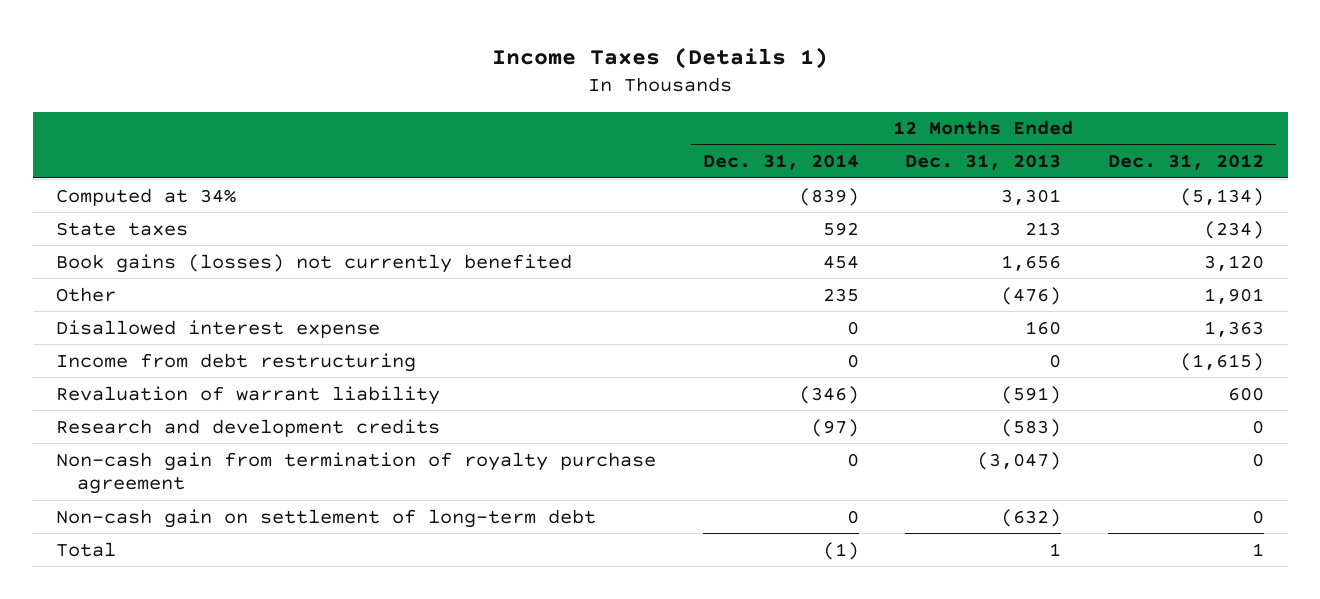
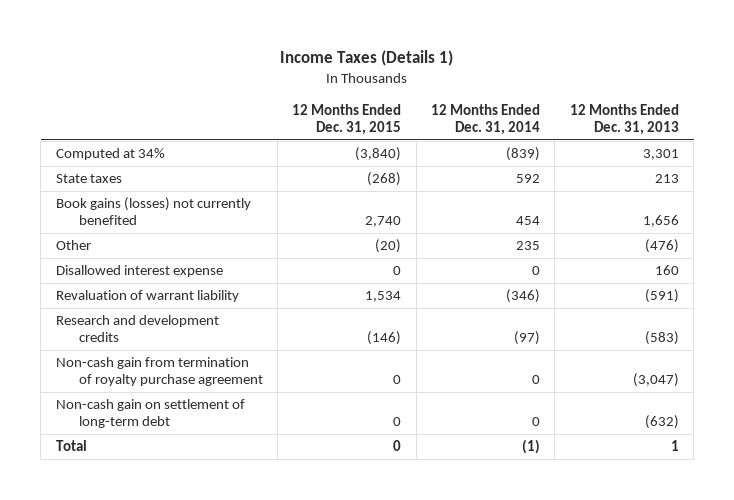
[1108,154,1265,171] Dec. 31, 2012 -> none
none -> [292,103,402,135] 12 Months Ended Dec. 31, 2015
[55,352,416,372] Income from debt restructuring -> none

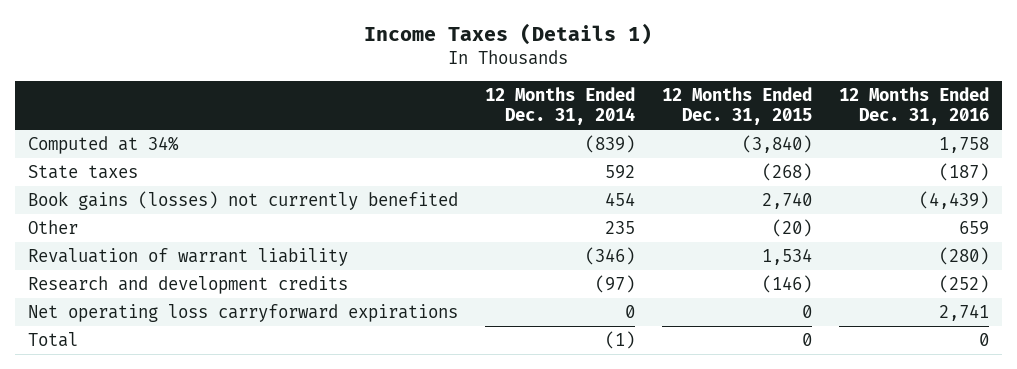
[569,103,679,135] 12 Months Ended Dec. 31, 2013 -> none
none -> [838,86,989,125] 12 Months Ended Dec. 31, 2016
[55,265,223,278] Disallowed interest expense -> none
[55,357,263,387] Non-cash gain from termination of royalty purchase agreement -> none
[55,399,245,429] Non-cash gain on settlement of long-term debt -> none
none -> [28,304,459,323] Net operating loss carryforward expirations

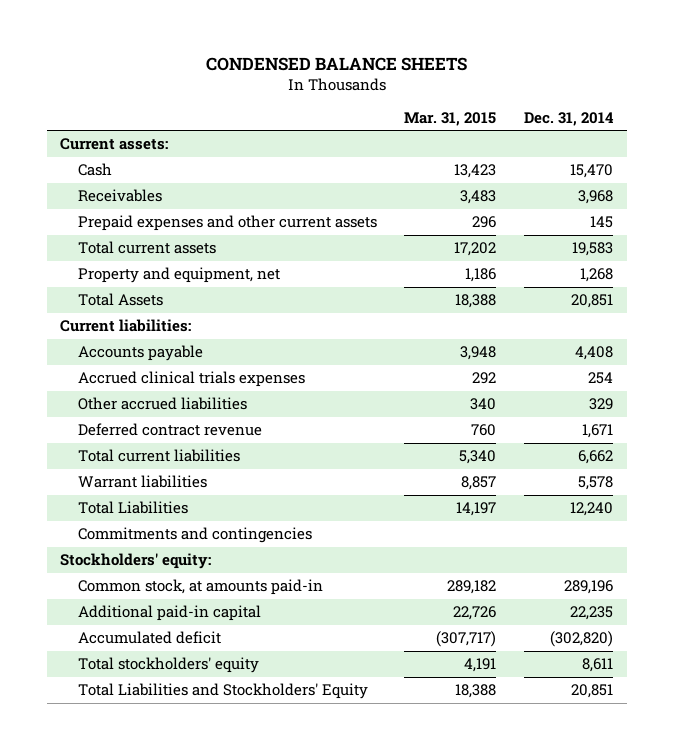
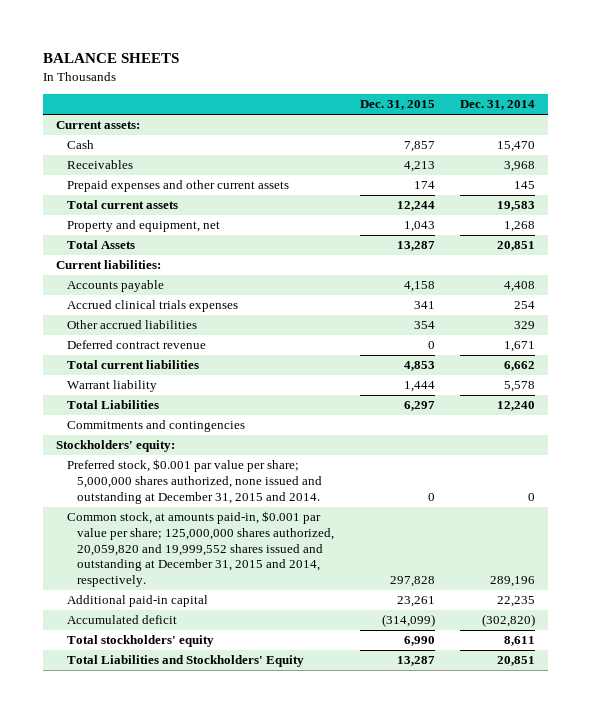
[205,56,467,71] CONDENSED BALANCE SHEETS -> [43,53,180,64] BALANCE SHEETS
[404,111,497,126] Mar. 31, 2015 -> none
none -> [359,100,435,111] Dec. 31, 2015
[77,475,207,489] Warrant liabilities -> [66,380,157,393] Warrant liability
none -> [66,459,323,504] Preferred stock, $0.001 par value per share; 5,000,000 shares authorized, none issued and outstanding at December 31, 2015 and 2014.
[77,579,323,596] Common stock, at amounts paid-in -> [66,511,335,588] Common stock, at amounts paid-in, $0.001 par value per share; 125,000,000 shares authorized, 20,059,820 and 19,999,552 shares issued and outstanding at December 31, 2015 and 2014, respectively.

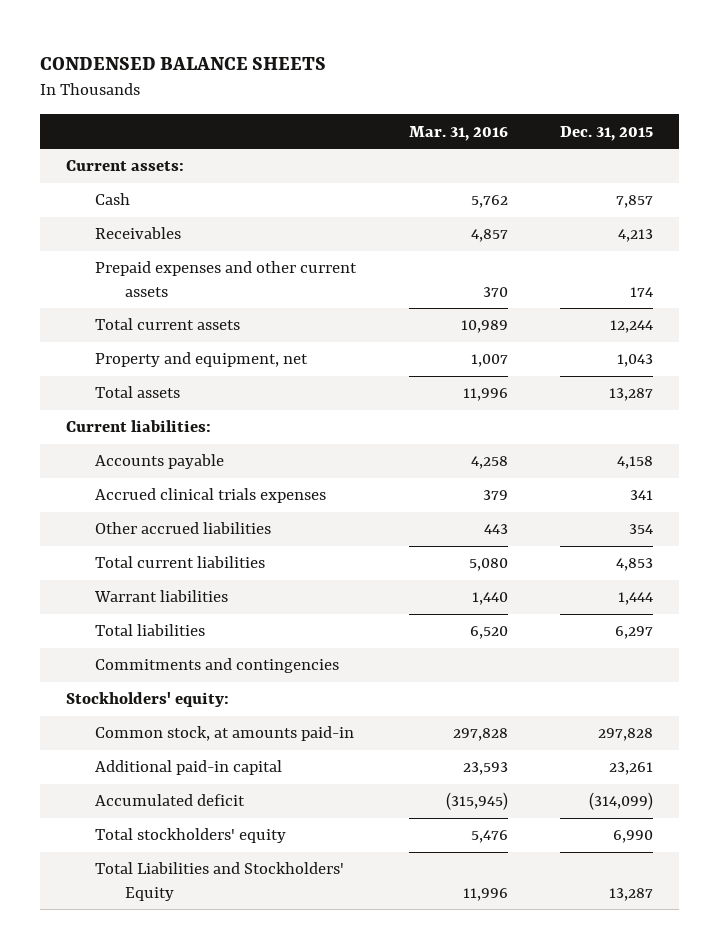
[43,53,180,64] BALANCE SHEETS -> [39,56,326,70] CONDENSED BALANCE SHEETS
[460,100,536,111] Dec. 31, 2014 -> none
none -> [408,125,508,141] Mar. 31, 2016
[66,240,135,250] Total Assets -> [95,386,181,399] Total assets
[66,340,206,350] Deferred contract revenue -> none
[66,380,157,393] Warrant liability -> [94,590,229,603] Warrant liabilities
[66,400,159,410] Total Liabilities -> [95,624,206,637] Total liabilities
[66,459,323,504] Preferred stock, $0.001 par value per share; 5,000,000 shares authorized, none issued and outstanding at December 31, 2015 and 2014. -> none
[66,511,335,588] Common stock, at amounts paid-in, $0.001 par value per share; 125,000,000 shares authorized, 20,059,820 and 19,999,552 shares issued and outstanding at December 31, 2015 and 2014, respectively. -> [95,726,355,742] Common stock, at amounts paid-in

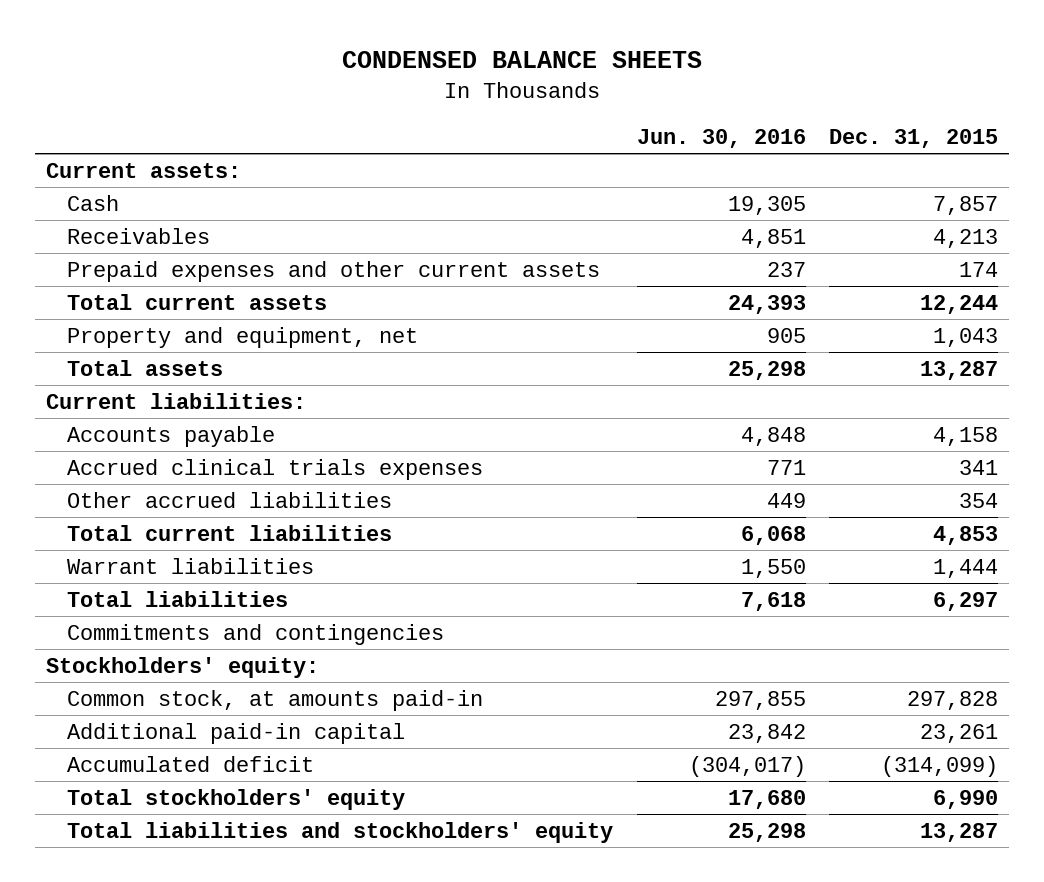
[408,125,508,141] Mar. 31, 2016 -> none
none -> [636,128,806,148] Jun. 30, 2016
[95,862,345,901] Total Liabilities and Stockholders' Equity -> [67,821,614,843] Total liabilities and stockholders' equity

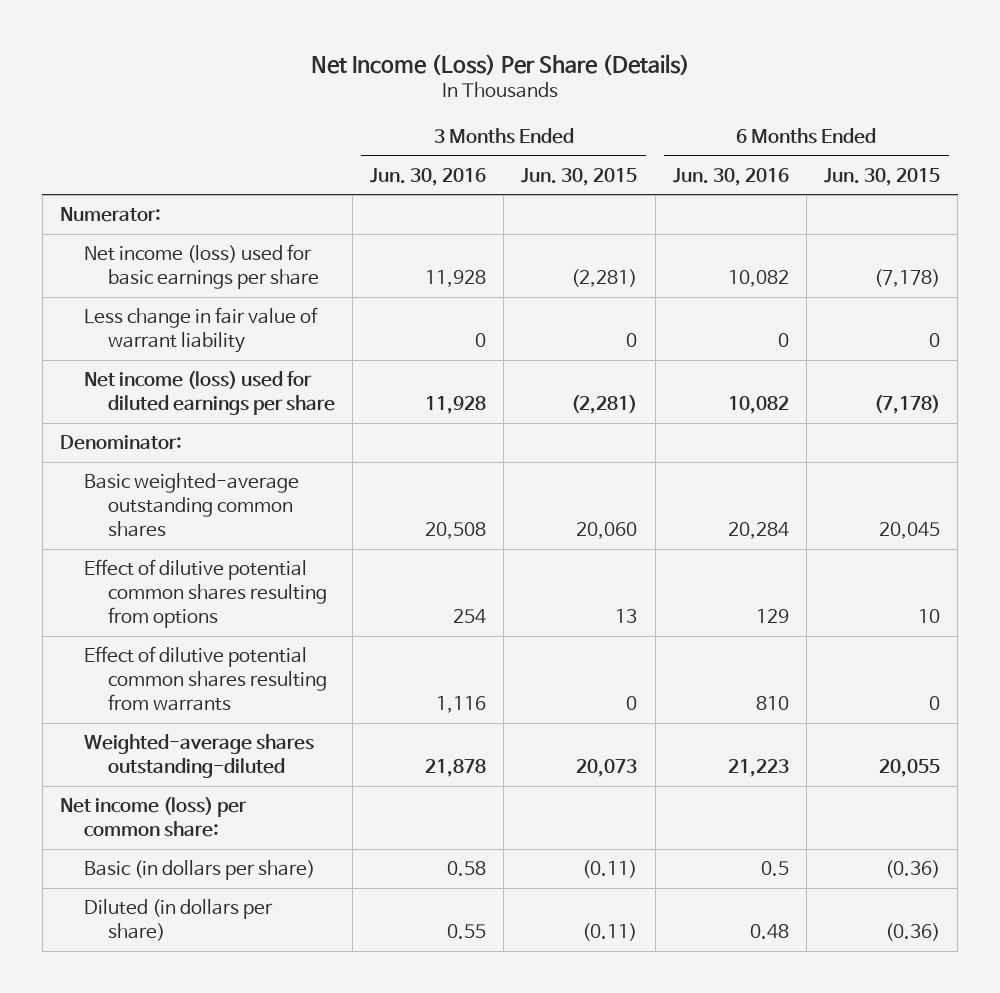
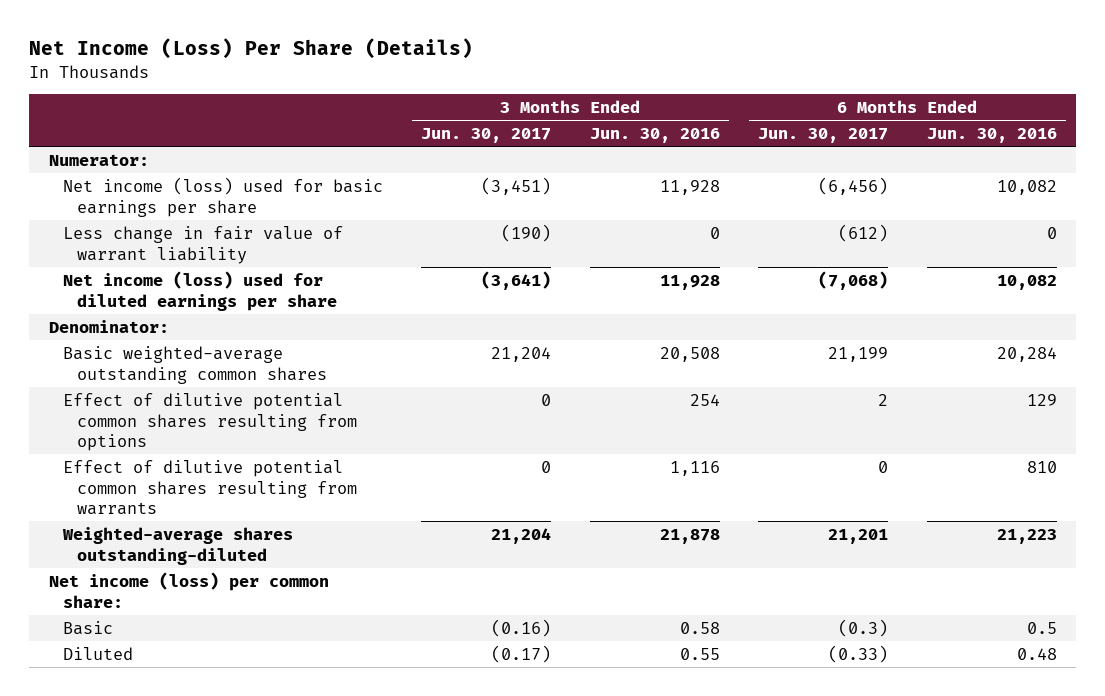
[521,167,638,186] Jun. 30, 2015 -> none
[823,167,940,186] Jun. 30, 2015 -> none
none -> [421,128,552,144] Jun. 30, 2017
none -> [758,128,889,144] Jun. 30, 2017
[83,860,315,881] Basic (in dollars per share) -> [62,620,113,635] Basic
[83,899,273,942] Diluted (in dollars per share) -> [62,646,133,660] Diluted

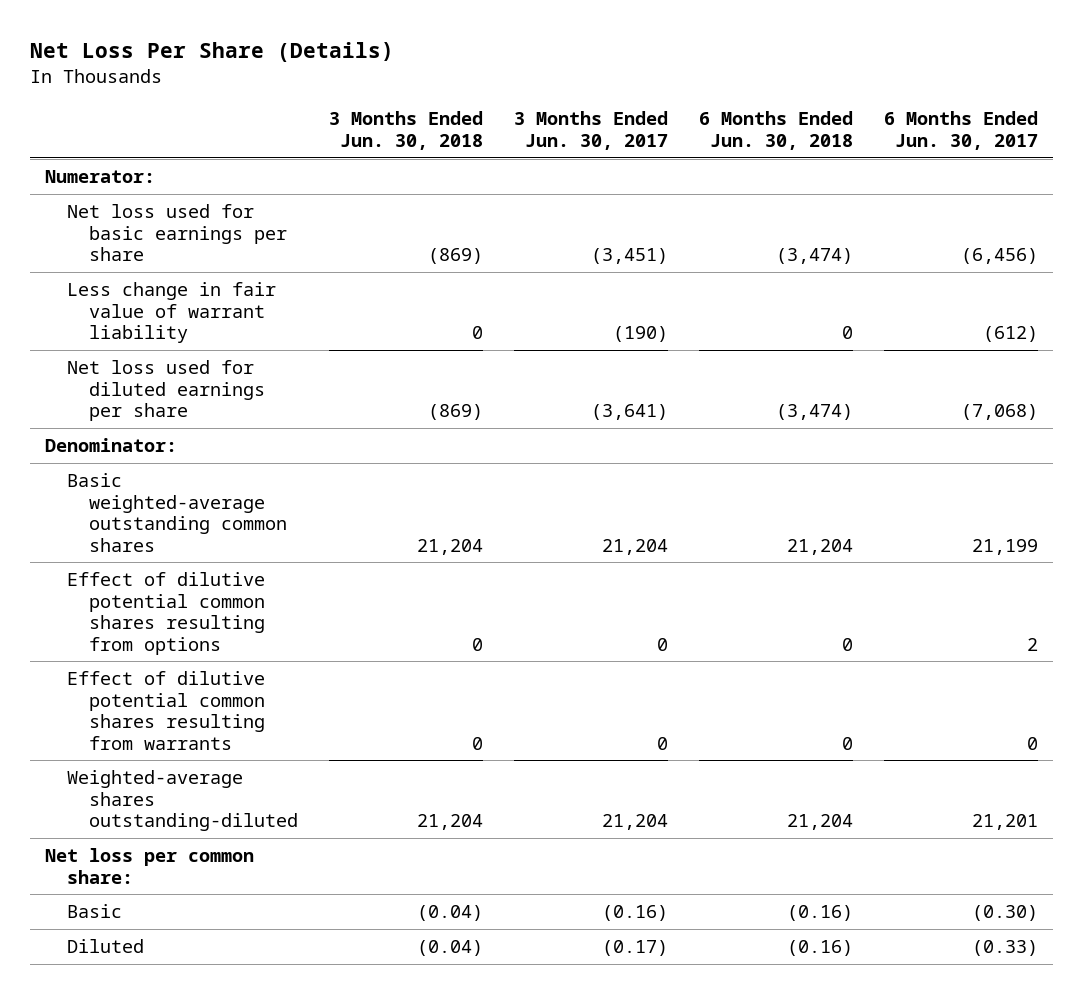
[29,38,474,60] Net Income (Loss) Per Share (Details) -> [29,42,394,63] Net Loss Per Share (Details)
[589,128,720,144] Jun. 30, 2016 -> none
[926,128,1057,144] Jun. 30, 2016 -> none
none -> [329,111,484,150] 3 Months Ended Jun. 30, 2018
none -> [698,111,853,150] 6 Months Ended Jun. 30, 2018
[62,176,383,217] Net income (loss) used for basic earnings per share -> [67,204,288,262] Net loss used for basic earnings per share
[62,270,337,311] Net income (loss) used for diluted earnings per share -> [67,360,266,422] Net loss used for diluted earnings per share
[48,571,329,608] Net income (loss) per common share: -> [45,848,255,884] Net loss per common share:
[838,618,889,637] (0.3) -> [971,905,1038,922] (0.30)

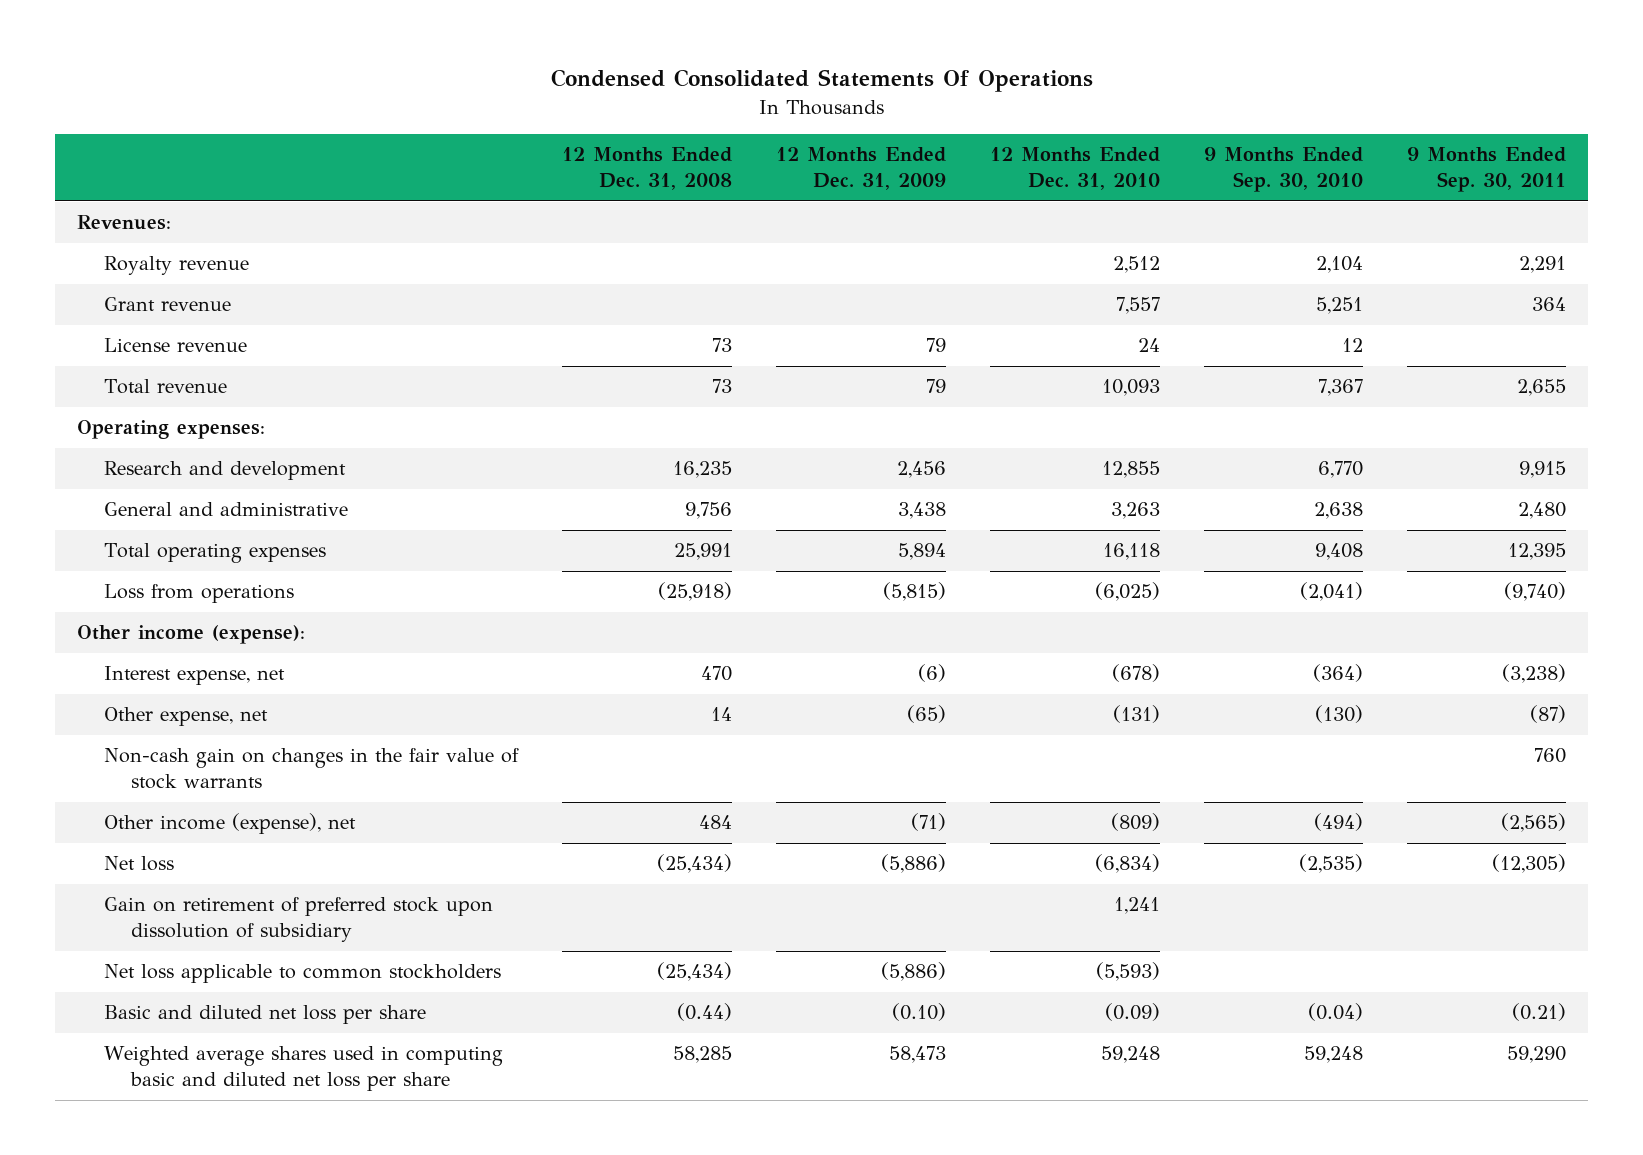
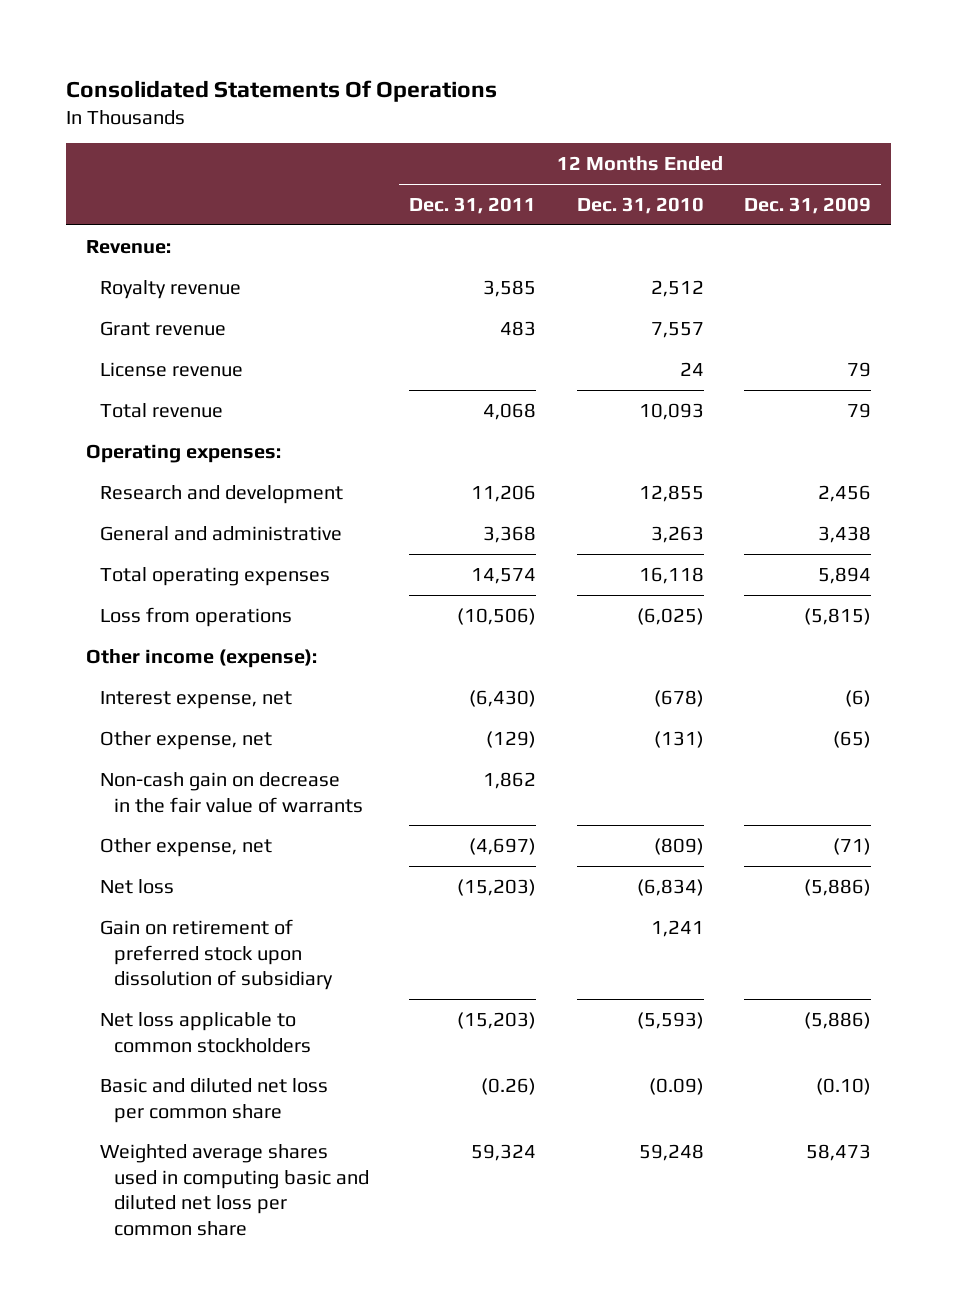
[550,69,1093,93] Condensed Consolidated Statements Of Operations -> [65,79,497,102] Consolidated Statements Of Operations
[562,147,733,190] 12 Months Ended Dec. 31, 2008 -> none
[1203,147,1363,192] 9 Months Ended Sep. 30, 2010 -> none
[1406,147,1566,192] 9 Months Ended Sep. 30, 2011 -> none
none -> [409,196,537,214] Dec. 31, 2011
[77,215,172,231] Revenues: -> [85,239,171,254] Revenue:
[104,748,520,790] Non-cash gain on changes in the fair value of stock warrants -> [100,771,364,813] Non-cash gain on decrease in the fair value of warrants
[104,813,357,835] Other income (expense), net -> [100,837,273,857] Other expense, net
[104,1005,427,1025] Basic and diluted net loss per share -> [100,1077,329,1123] Basic and diluted net loss per common share
[104,1046,504,1092] Weighted average shares used in computing basic and diluted net loss per share -> [100,1143,370,1236] Weighted average shares used in computing basic and diluted net loss per common share

